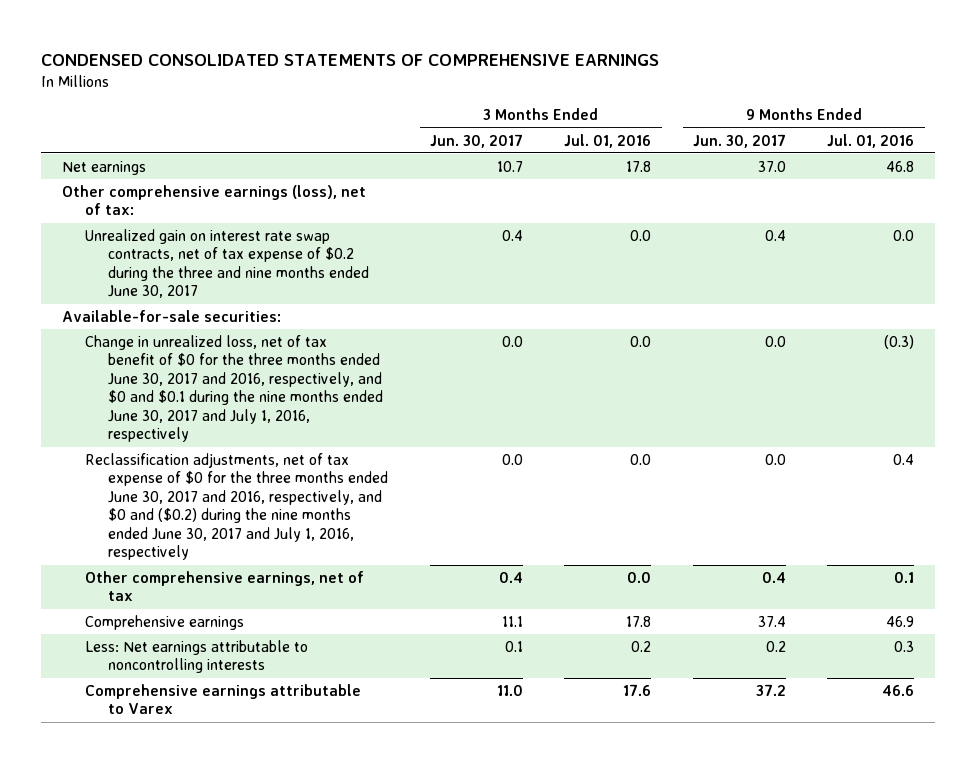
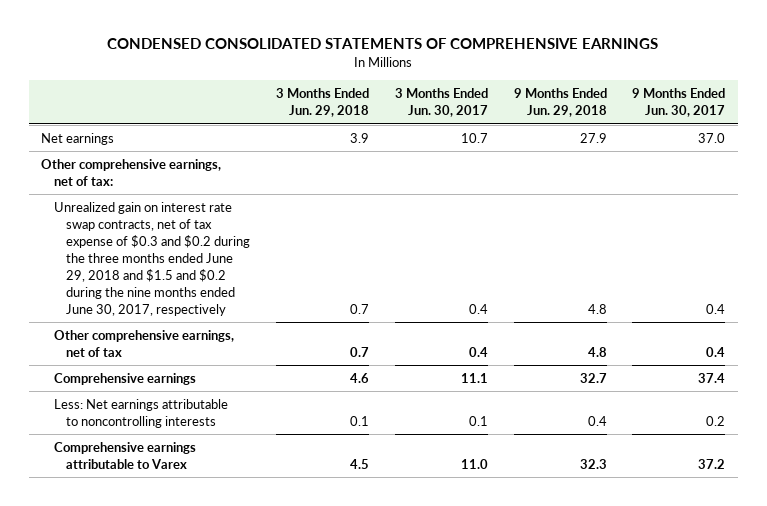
[564,133,652,148] Jul. 01, 2016 -> none
[827,133,915,148] Jul. 01, 2016 -> none
none -> [276,88,370,118] 3 Months Ended Jun. 29, 2018
none -> [513,88,607,118] 9 Months Ended Jun. 29, 2018
[62,309,282,322] Available-for-sale securities: -> none
[85,334,384,443] Change in unrealized loss, net of tax benefit of $0 for the three months ended June 30, 2017 and 2016, respectively, and $0 and $0.1 during the nine months ended June 30, 2017 and July 1, 2016, respectively -> none
[85,452,389,561] Reclassification adjustments, net of tax expense of $0 for the three months ended June 30, 2017 and 2016, respectively, and $0 and ($0.2) during the nine months ended June 30, 2017 and July 1, 2016, respectively -> none
[62,184,367,216] Other comprehensive earnings (loss), net of tax: -> [41,158,222,186] Other comprehensive earnings, net of tax:
[85,228,370,299] Unrealized gain on interest rate swap contracts, net of tax expense of $0.2 during the three and nine months ended June 30, 2017 -> [53,201,251,317] Unrealized gain on interest rate swap contracts, net of tax expense of $0.3 and $0.2 during the three months ended June 29, 2018 and $1.5 and $0.2 during the nine months ended June 30, 2017, respectively

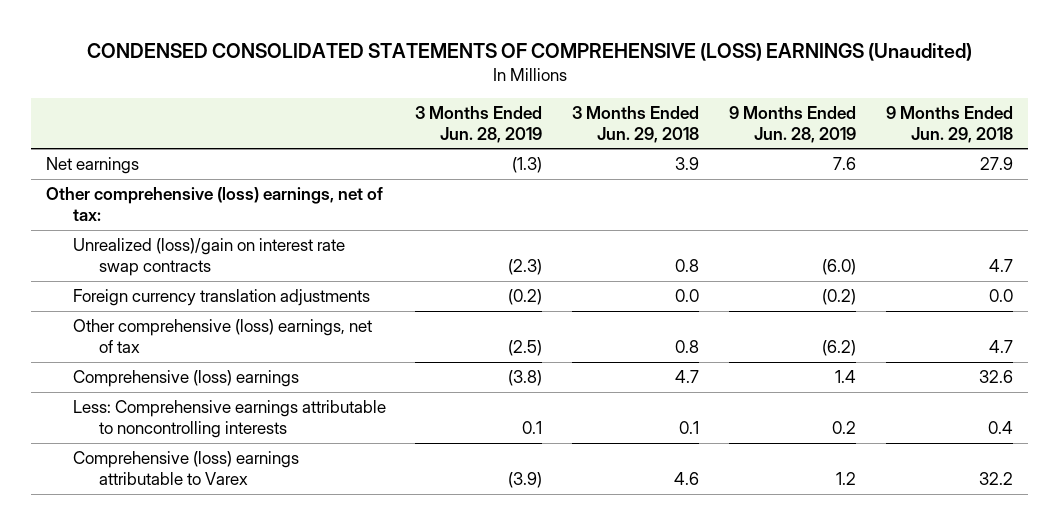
[107,38,659,50] CONDENSED CONSOLIDATED STATEMENTS OF COMPREHENSIVE EARNINGS -> [86,42,972,61] CONDENSED CONSOLIDATED STATEMENTS OF COMPREHENSIVE (LOSS) EARNINGS (Unaudited)
[394,88,488,118] 3 Months Ended Jun. 30, 2017 -> none
[632,88,726,118] 9 Months Ended Jun. 30, 2017 -> none
none -> [415,105,543,143] 3 Months Ended Jun. 28, 2019
none -> [728,105,856,143] 9 Months Ended Jun. 28, 2019
[41,158,222,186] Other comprehensive earnings, net of tax: -> [46,187,384,221] Other comprehensive (loss) earnings, net of tax:
[53,201,251,317] Unrealized gain on interest rate swap contracts, net of tax expense of $0.3 and $0.2 during the three months ended June 29, 2018 and $1.5 and $0.2 during the nine months ended June 30, 2017, respectively -> [72,238,345,276] Unrealized (loss)/gain on interest rate swap contracts
[350,304,370,315] 0.7 -> [675,258,700,272] 0.8
[587,304,607,315] 4.8 -> [988,258,1013,272] 4.7
none -> [72,289,370,307] Foreign currency translation adjustments
[53,329,234,357] Other comprehensive earnings, net of tax -> [72,319,372,353] Other comprehensive (loss) earnings, net of tax
[350,346,370,357] 0.7 -> [675,339,700,353] 0.8
[587,346,607,357] 4.8 -> [988,339,1013,353] 4.7
[53,372,196,385] Comprehensive earnings -> [72,370,299,388] Comprehensive (loss) earnings
[350,372,370,383] 4.6 -> [675,370,700,384] 4.7
[579,372,607,383] 32.7 -> [978,370,1013,384] 32.6
[53,398,228,428] Less: Net earnings attributable to noncontrolling interests -> [72,400,386,438] Less: Comprehensive earnings attributable to noncontrolling interests
[53,441,196,469] Comprehensive earnings attributable to Varex -> [72,451,299,485] Comprehensive (loss) earnings attributable to Varex
[350,458,370,469] 4.5 -> [674,471,700,485] 4.6
[579,458,607,469] 32.3 -> [978,471,1013,485] 32.2

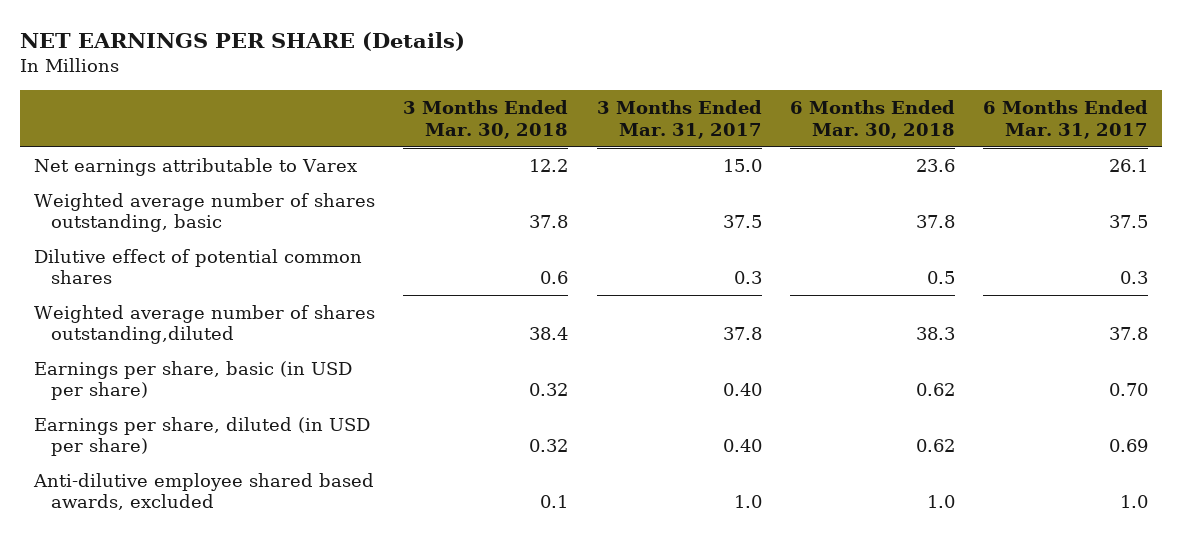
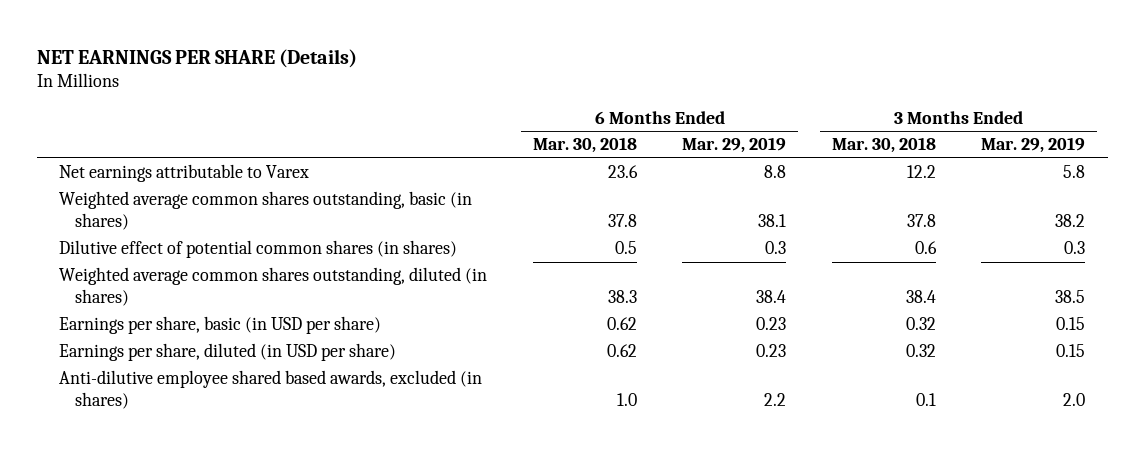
[596,100,762,139] 3 Months Ended Mar. 31, 2017 -> none
[983,100,1149,139] 6 Months Ended Mar. 31, 2017 -> none
none -> [682,137,787,154] Mar. 29, 2019
none -> [981,137,1086,154] Mar. 29, 2019
[34,193,376,233] Weighted average number of shares outstanding, basic -> [59,191,473,231] Weighted average common shares outstanding, basic (in shares)
[34,249,363,285] Dilutive effect of potential common shares -> [59,240,458,259] Dilutive effect of potential common shares (in shares)
[34,305,376,345] Weighted average number of shares outstanding,diluted -> [59,267,488,307] Weighted average common shares outstanding, diluted (in shares)
[33,473,375,511] Anti-dilutive employee shared based awards, excluded -> [59,370,483,410] Anti-dilutive employee shared based awards, excluded (in shares)

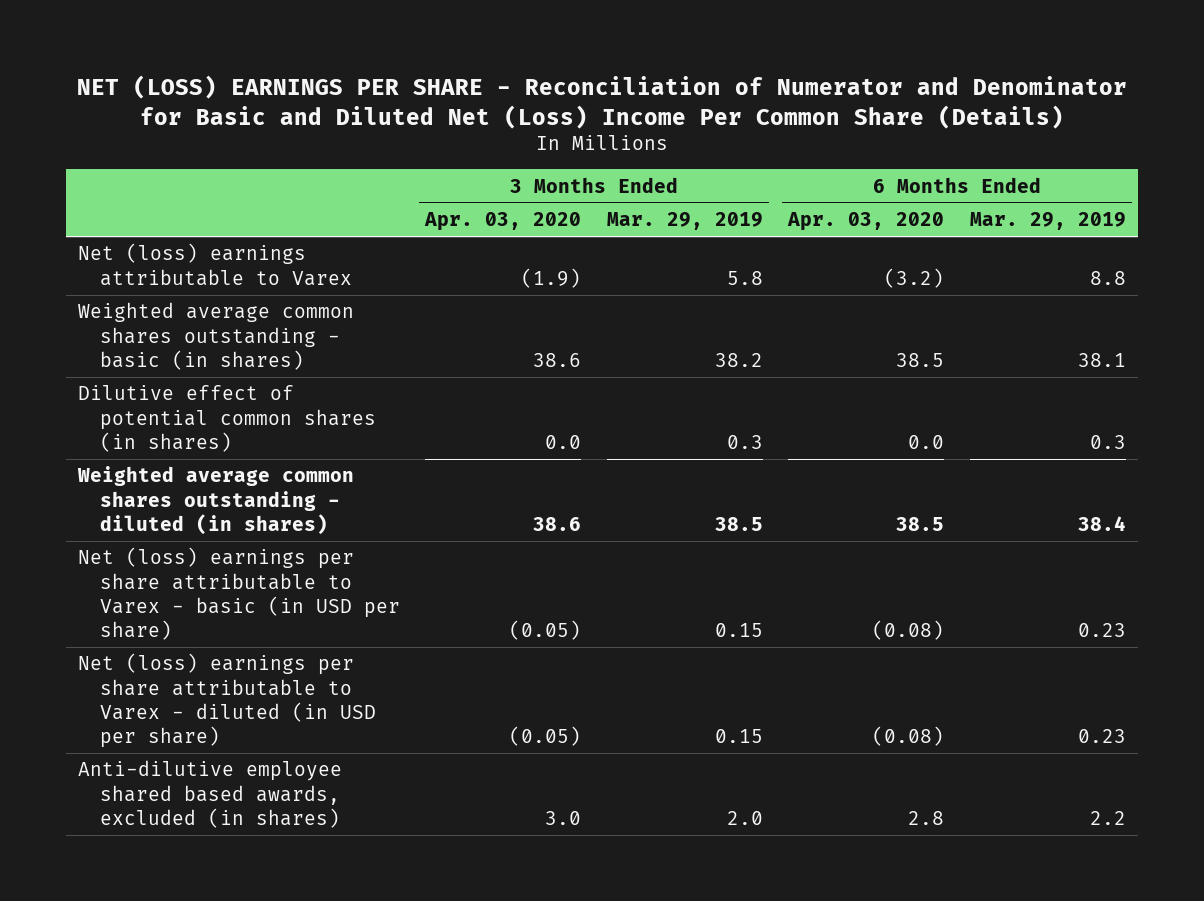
[36,48,357,68] NET EARNINGS PER SHARE (Details) -> [76,75,1127,129] NET (LOSS) EARNINGS PER SHARE - Reconciliation of Numerator and Denominator for Basic and Diluted Net (Loss) Income Per Common Share (Details)
[532,137,637,154] Mar. 30, 2018 -> none
[831,137,936,154] Mar. 30, 2018 -> none
none -> [424,212,582,232] Apr. 03, 2020
none -> [787,212,945,232] Apr. 03, 2020
[59,164,310,183] Net earnings attributable to Varex -> [78,243,353,286] Net (loss) earnings attributable to Varex
[59,191,473,231] Weighted average common shares outstanding, basic (in shares) -> [78,302,355,370] Weighted average common shares outstanding - basic (in shares)
[59,267,488,307] Weighted average common shares outstanding, diluted (in shares) -> [77,466,355,535] Weighted average common shares outstanding - diluted (in shares)
[59,316,382,335] Earnings per share, basic (in USD per share) -> [78,547,401,640] Net (loss) earnings per share attributable to Varex - basic (in USD per share)
[59,343,397,362] Earnings per share, diluted (in USD per share) -> [78,653,377,748] Net (loss) earnings per share attributable to Varex - diluted (in USD per share)

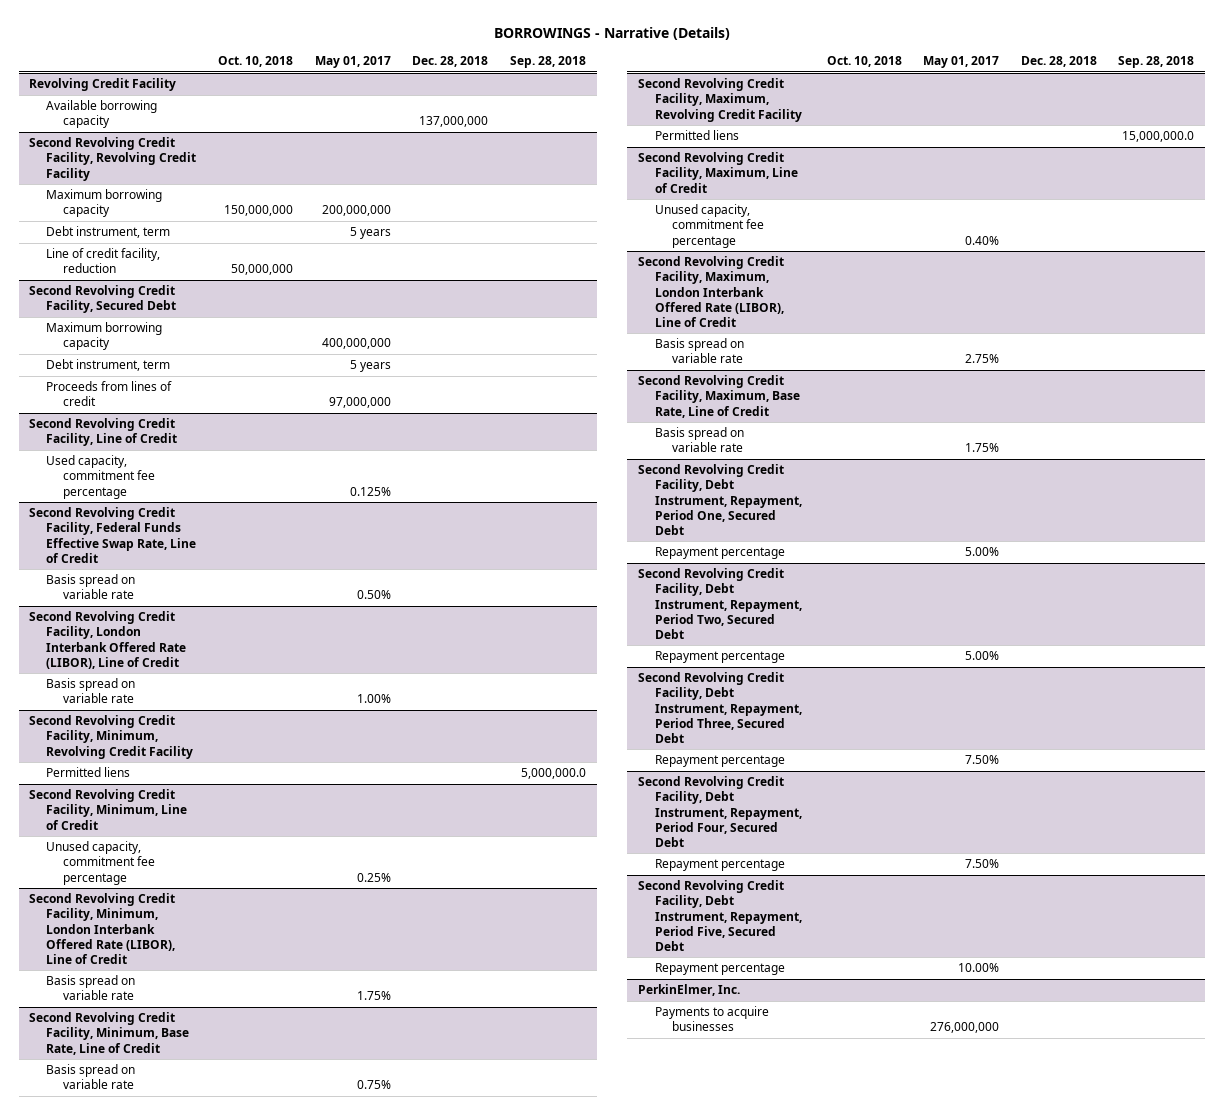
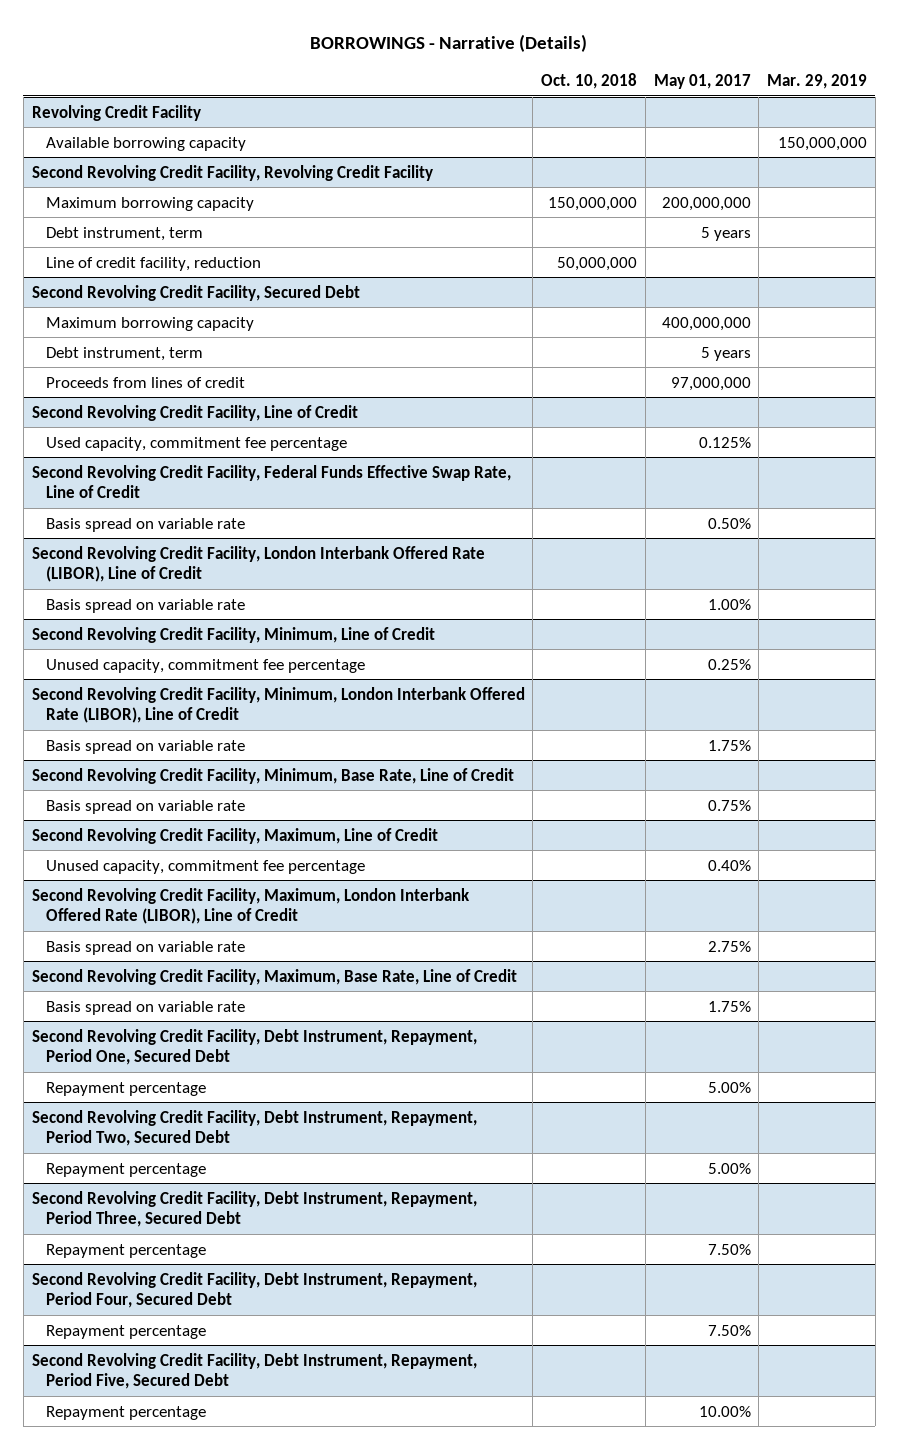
[412,56,489,68] Dec. 28, 2018 -> none
[509,56,586,69] Sep. 28, 2018 -> none
none -> [767,73,868,89] Mar. 29, 2019
[29,715,194,759] Second Revolving Credit Facility, Minimum, Revolving Credit Facility -> none
[46,767,131,778] Permitted liens -> none
[637,78,802,122] Second Revolving Credit Facility, Maximum, Revolving Credit Facility -> none
[654,130,739,141] Permitted liens -> none
[637,984,740,997] PerkinElmer, Inc. -> none
[654,1006,769,1032] Payments to acquire businesses -> none

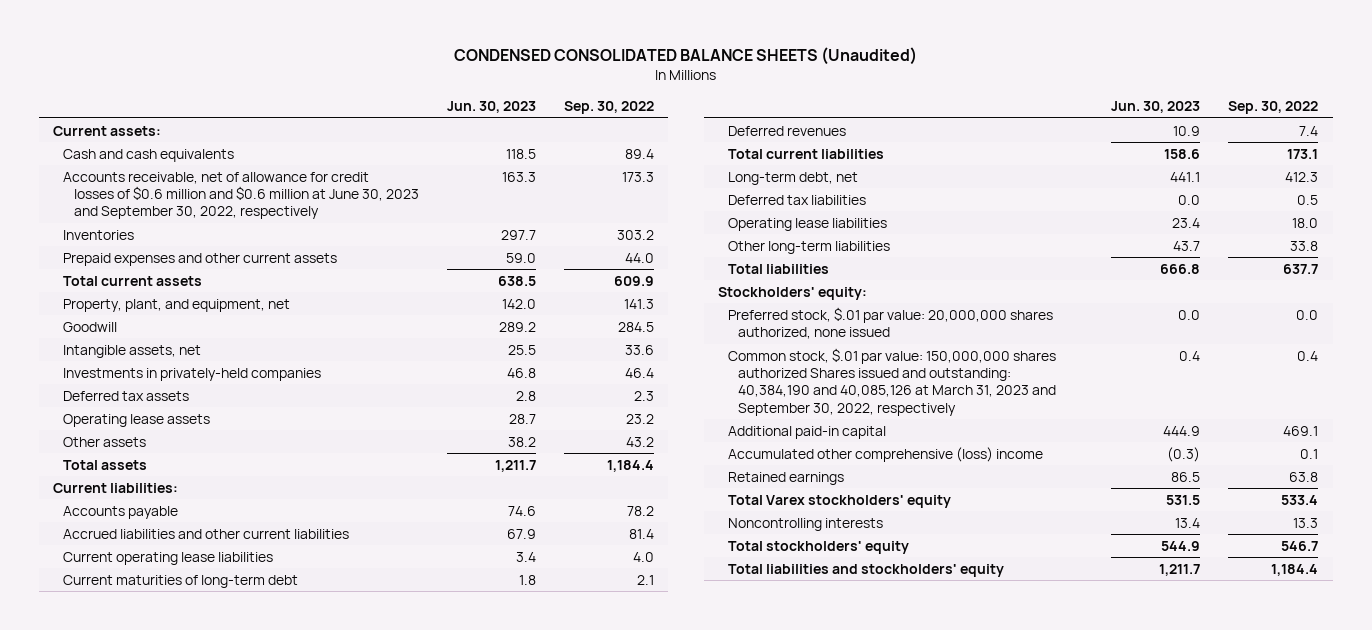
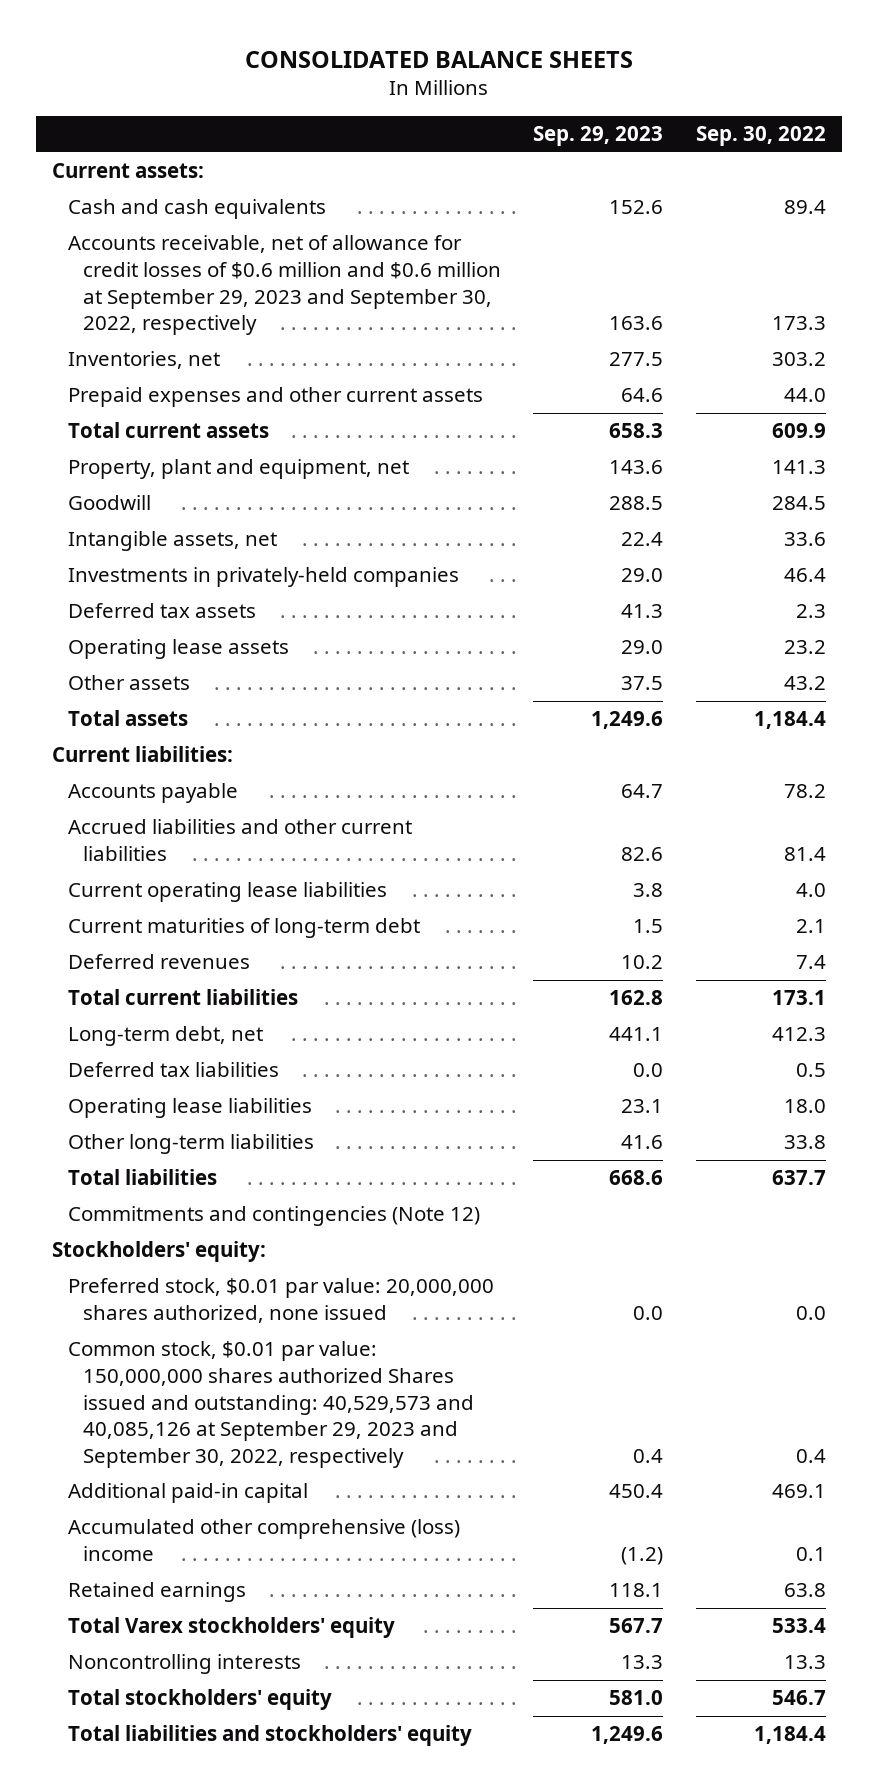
[453,47,917,66] CONDENSED CONSOLIDATED BALANCE SHEETS (Unaudited) -> [244,50,633,68] CONSOLIDATED BALANCE SHEETS
[446,101,536,114] Jun. 30, 2023 -> none
none -> [533,126,664,147] Sep. 29, 2023
[63,171,419,220] Accounts receivable, net of allowance for credit losses of $0.6 million and $0.6 million at June 30, 2023 and September 30, 2022, respectively -> [67,235,502,336] Accounts receivable, net of allowance for credit losses of $0.6 million and $0.6 million at September 29, 2023 and September 30, 2022, respectively
[63,229,135,240] Inventories -> [67,351,220,370] Inventories, net
[63,298,291,312] Property, plant, and equipment, net -> [67,459,409,480] Property, plant and equipment, net
none -> [67,1206,480,1227] Commitments and contingencies (Note 12)
[727,306,1053,340] Preferred stock, $.01 par value: 20,000,000 shares authorized, none issued -> [67,1278,494,1323] Preferred stock, $0.01 par value: 20,000,000 shares authorized, none issued
[727,347,1056,416] Common stock, $.01 par value: 150,000,000 shares authorized Shares issued and outstanding: 40,384,190 and 40,085,126 at March 31, 2023 and September 30, 2022, respectively -> [67,1341,475,1468] Common stock, $0.01 par value: 150,000,000 shares authorized Shares issued and outstanding: 40,529,573 and 40,085,126 at September 29, 2023 and September 30, 2022, respectively

